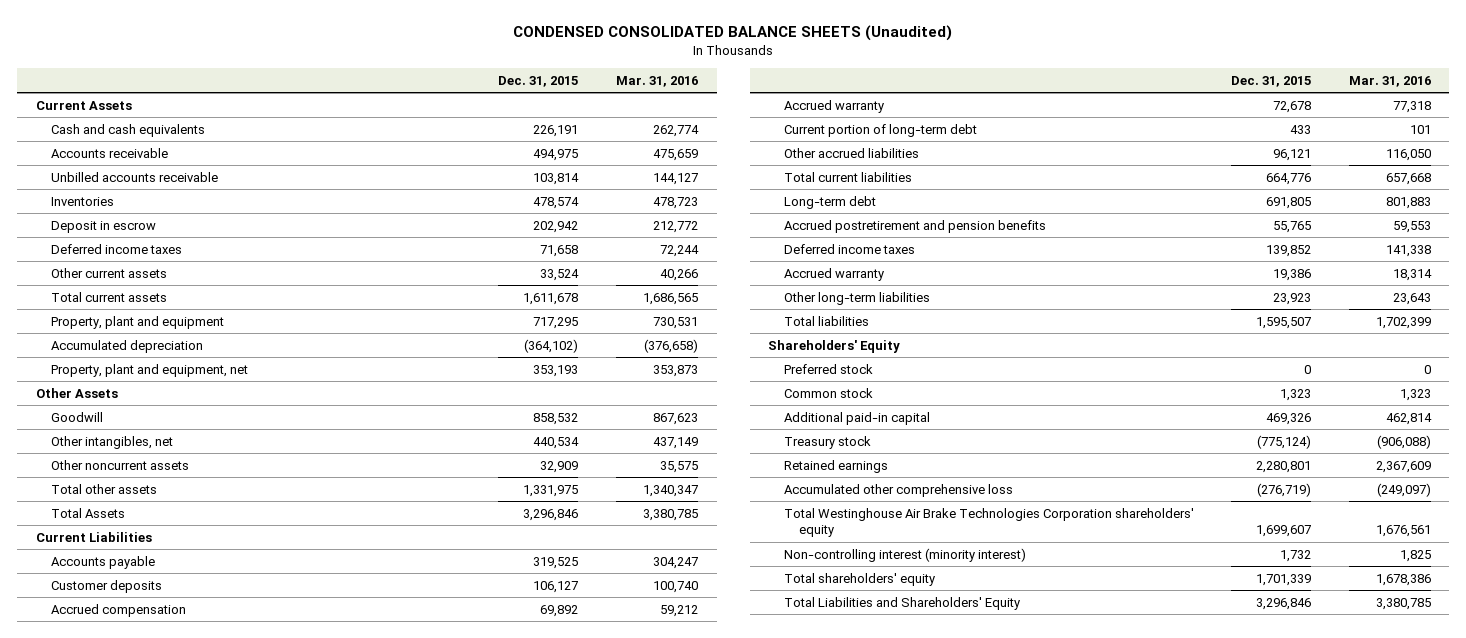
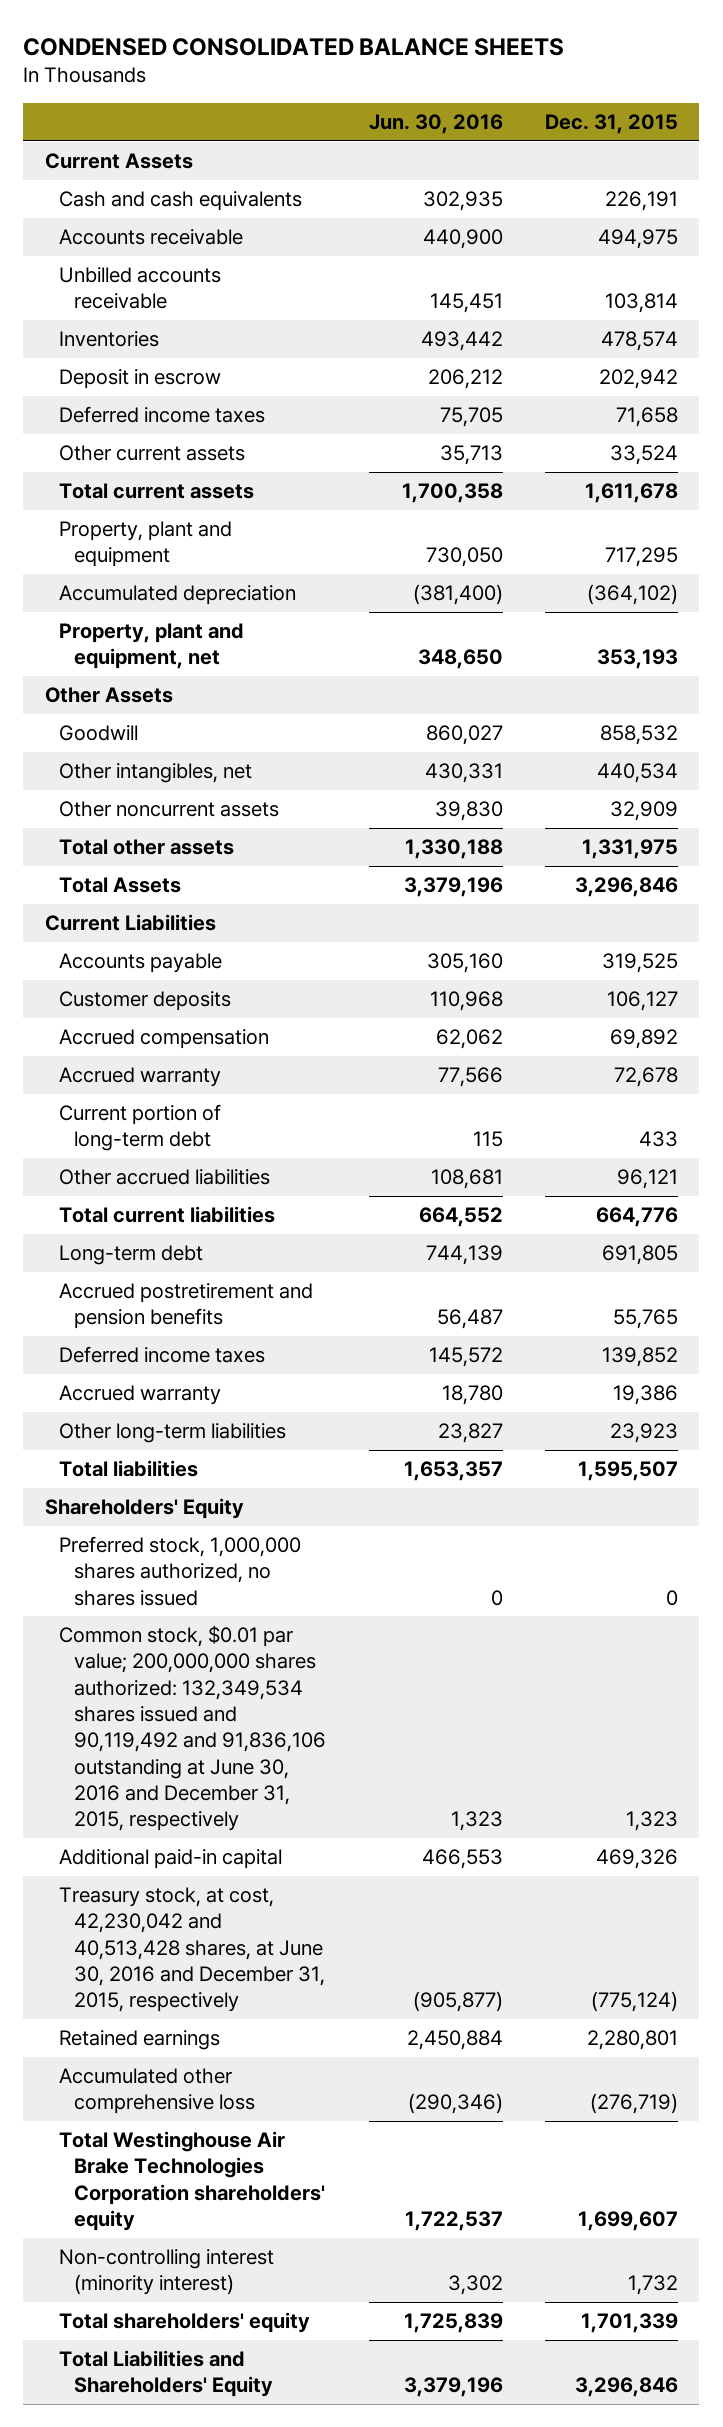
[513,25,953,42] CONDENSED CONSOLIDATED BALANCE SHEETS (Unaudited) -> [23,37,565,56] CONDENSED CONSOLIDATED BALANCE SHEETS
[615,76,698,88] Mar. 31, 2016 -> none
none -> [368,113,503,134] Jun. 30, 2016
[783,363,873,374] Preferred stock -> [59,1536,302,1606] Preferred stock, 1,000,000 shares authorized, no shares issued
[783,387,873,398] Common stock -> [59,1625,326,1832] Common stock, $0.01 par value; 200,000,000 shares authorized: 132,349,534 shares issued and 90,119,492 and 91,836,106 outstanding at June 30, 2016 and December 31, 2015, respectively
[783,435,871,449] Treasury stock -> [59,1887,325,2013] Treasury stock, at cost, 42,230,042 and 40,513,428 shares, at June 30, 2016 and December 31, 2015, respectively

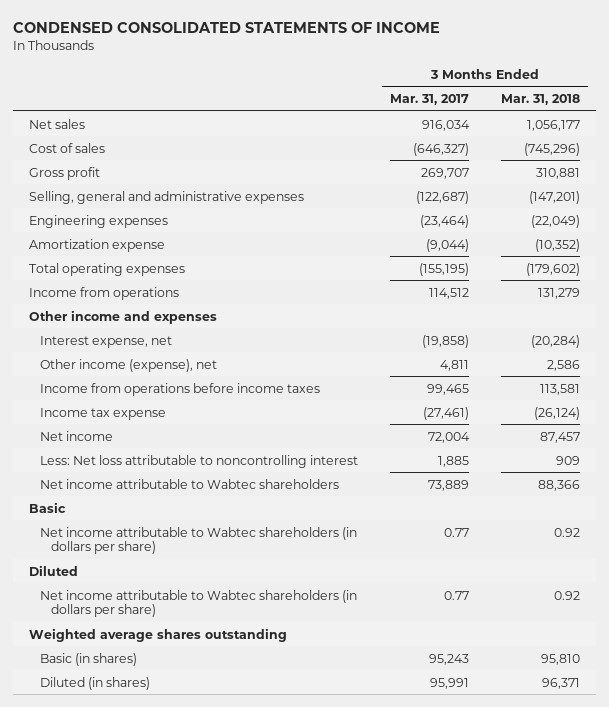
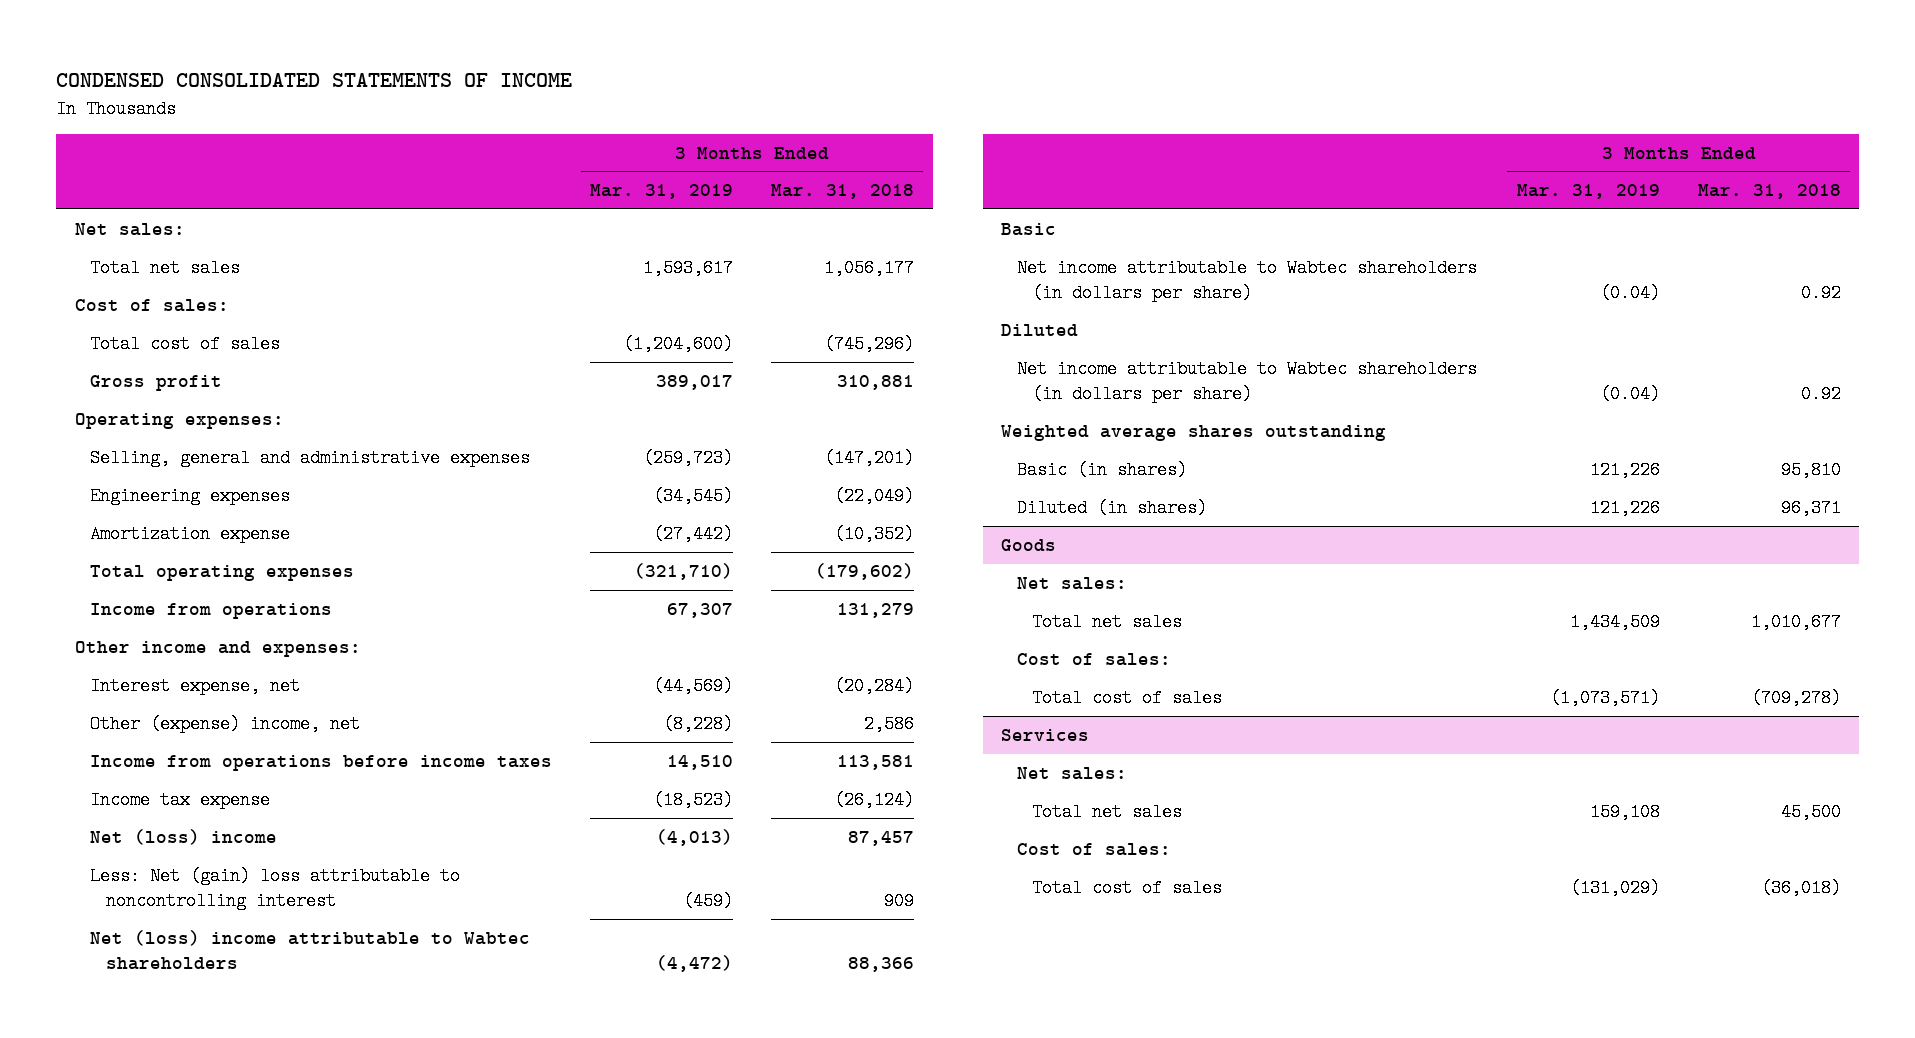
[390,94,470,106] Mar. 31, 2017 -> none
none -> [590,184,734,200] Mar. 31, 2019
none -> [74,222,185,236] Net sales:
[29,118,86,129] Net sales -> [90,258,241,277] Total net sales
none -> [74,298,229,312] Cost of sales:
[29,142,106,153] Cost of sales -> [90,334,281,353] Total cost of sales
none -> [74,412,284,429] Operating expenses:
[29,309,218,324] Other income and expenses -> [74,640,361,657] Other income and expenses:
[40,358,218,372] Other income (expense), net -> [90,714,361,733] Other (expense) income, net
[40,430,114,441] Net income -> [90,828,278,845] Net (loss) income
[40,454,359,468] Less: Net loss attributable to noncontrolling interest -> [90,866,461,910] Less: Net (gain) loss attributable to noncontrolling interest
[40,478,340,489] Net income attributable to Wabtec shareholders -> [90,929,531,970] Net (loss) income attributable to Wabtec shareholders
none -> [1001,538,1057,551] Goods
none -> [1016,576,1127,590] Net sales:
none -> [1032,612,1183,631] Total net sales
none -> [1016,652,1171,666] Cost of sales:
none -> [1032,688,1223,707] Total cost of sales
none -> [1001,728,1090,741] Services
none -> [1016,766,1127,780] Net sales:
none -> [1032,802,1183,821] Total net sales
none -> [1016,842,1171,856] Cost of sales:
none -> [1032,878,1223,897] Total cost of sales

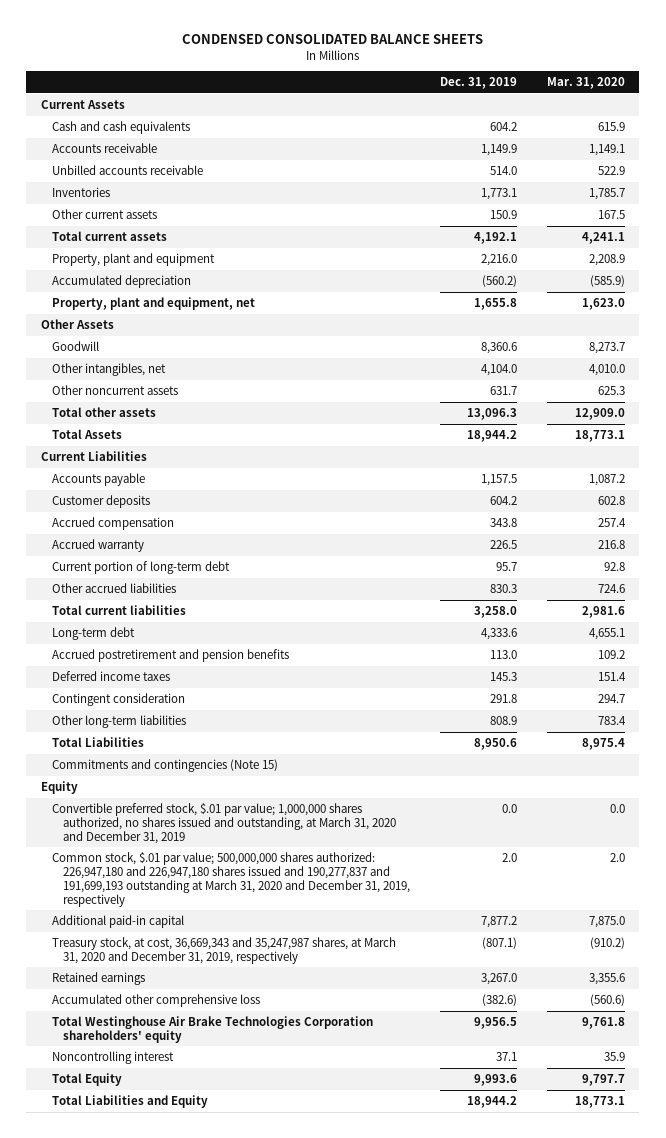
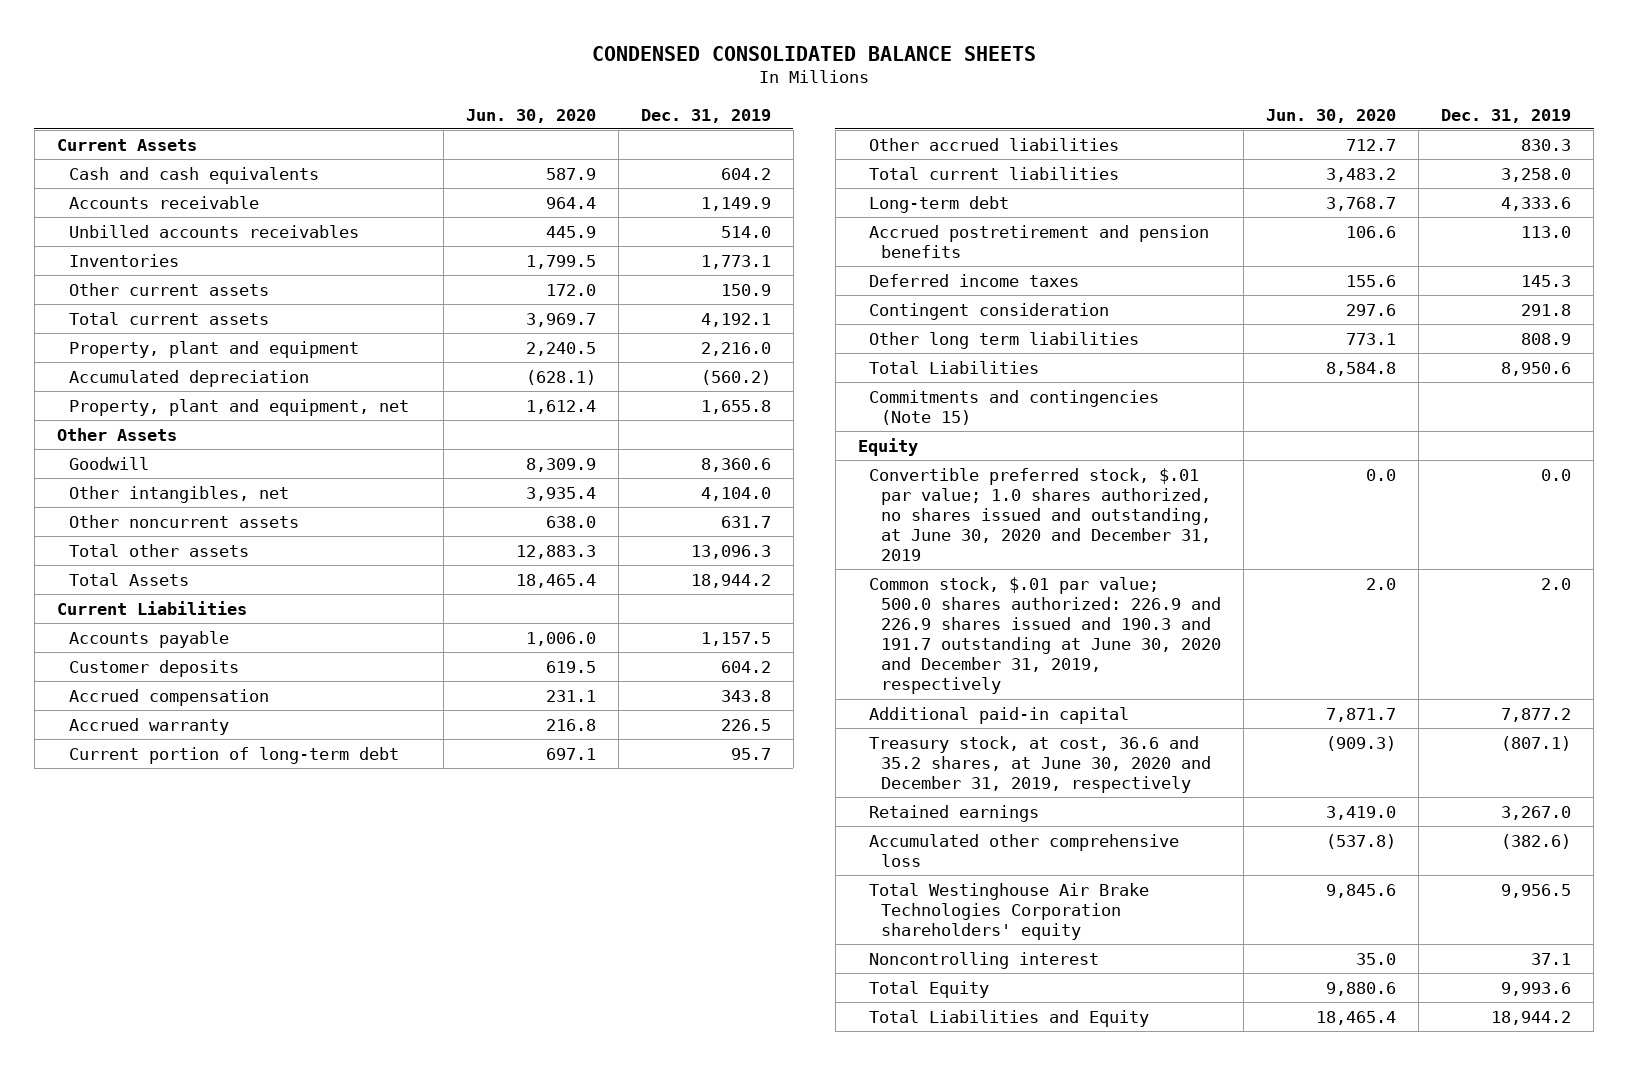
[546,77,625,90] Mar. 31, 2020 -> none
none -> [465,108,596,123] Jun. 30, 2020
[52,164,204,175] Unbilled accounts receivable -> [68,224,359,238] Unbilled accounts receivables
[52,714,187,728] Other long-term liabilities -> [869,331,1140,349] Other long term liabilities
[52,802,397,844] Convertible preferred stock, $.01 par value; 1,000,000 shares authorized, no shares issued and outstanding, at March 31, 2020 and December 31, 2019 -> [869,467,1212,562] Convertible preferred stock, $.01 par value; 1.0 shares authorized, no shares issued and outstanding, at June 30, 2020 and December 31, 2019
[52,851,411,907] Common stock, $.01 par value; 500,000,000 shares authorized: 226,947,180 and 226,947,180 shares issued and 190,277,837 and 191,699,193 outstanding at March 31, 2020 and December 31, 2019, respectively -> [869,576,1222,695] Common stock, $.01 par value; 500.0 shares authorized: 226.9 and 226.9 shares issued and 190.3 and 191.7 outstanding at June 30, 2020 and December 31, 2019, respectively
[52,936,397,964] Treasury stock, at cost, 36,669,343 and 35,247,987 shares, at March 31, 2020 and December 31, 2019, respectively -> [869,735,1212,793] Treasury stock, at cost, 36.6 and 35.2 shares, at June 30, 2020 and December 31, 2019, respectively

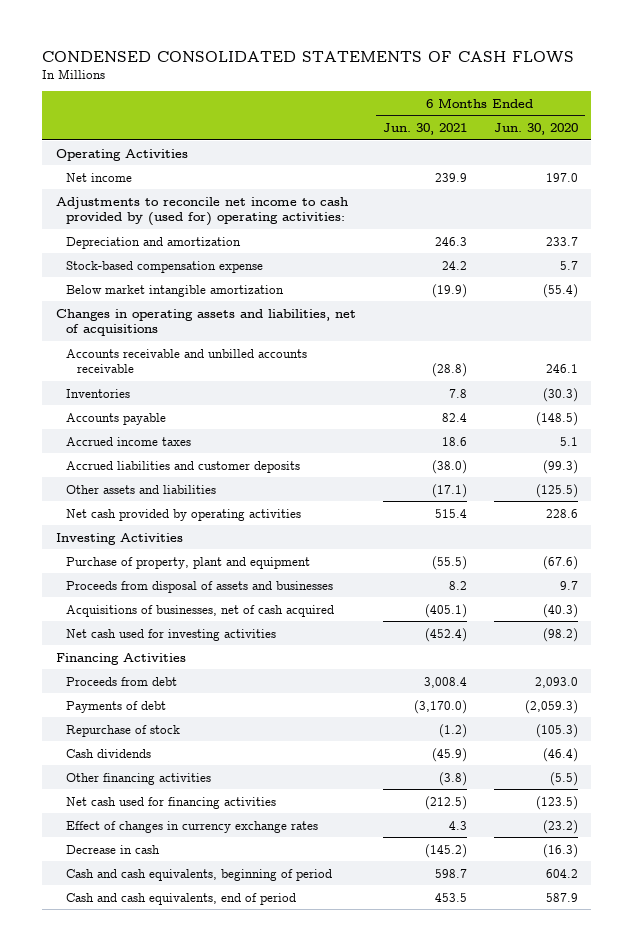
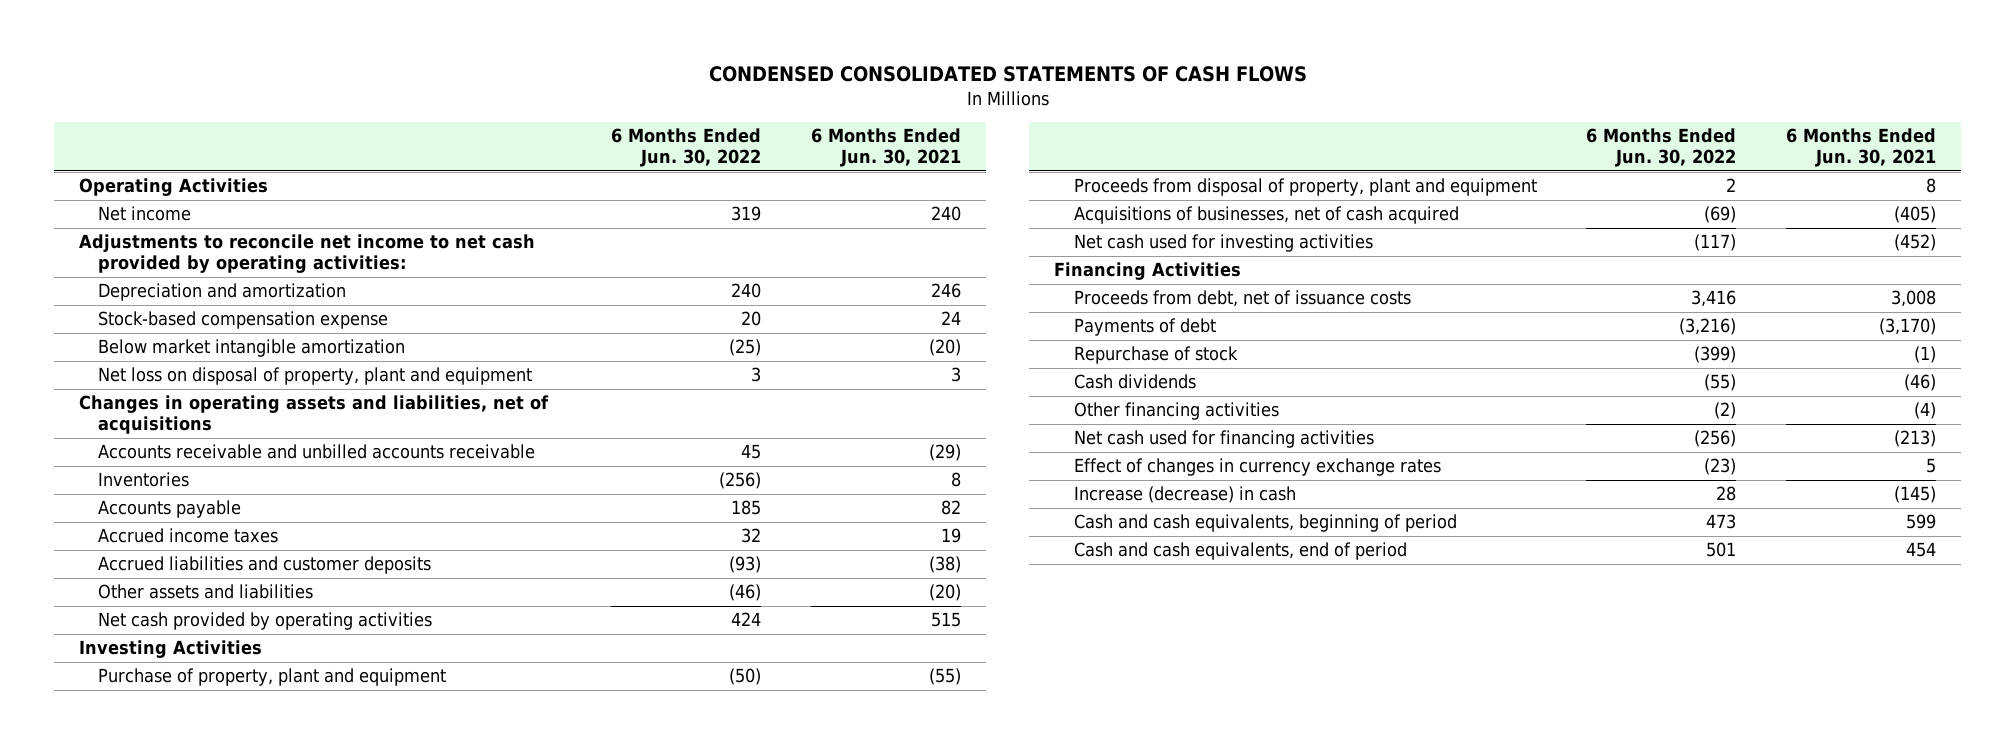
[493,122,578,135] Jun. 30, 2020 -> none
none -> [611,128,762,168] 6 Months Ended Jun. 30, 2022
[434,172,467,182] 239.9 -> [930,206,961,222] 240
[55,196,348,226] Adjustments to reconcile net income to cash provided by (used for) operating activities: -> [78,234,535,274] Adjustments to reconcile net income to net cash provided by operating activities:
[434,236,467,246] 246.3 -> [930,283,961,299] 246
[441,260,467,270] 24.2 -> [940,311,961,326] 24
[431,283,467,298] (19.9) -> [928,339,961,357] (20)
none -> [98,367,533,386] Net loss on disposal of property, plant and equipment
[431,362,467,377] (28.8) -> [928,444,961,462] (29)
[448,388,467,398] 7.8 -> [950,472,961,488] 8
[441,412,467,422] 82.4 -> [940,500,961,516] 82
[441,436,467,446] 18.6 -> [940,528,961,544] 19
[431,459,467,474] (38.0) -> [928,556,961,574] (38)
[431,483,467,498] (17.1) -> [928,584,961,602] (20)
[434,508,467,518] 515.4 -> [930,612,961,628] 515
[431,555,467,570] (55.5) -> [928,668,961,686] (55)
[66,580,334,593] Proceeds from disposal of assets and businesses -> [1073,178,1537,197] Proceeds from disposal of property, plant and equipment
[448,580,467,590] 8.2 -> [1926,178,1937,194] 8
[424,603,467,618] (405.1) -> [1894,206,1937,224] (405)
[424,627,467,642] (452.4) -> [1894,234,1937,252] (452)
[66,676,178,686] Proceeds from debt -> [1073,290,1411,308] Proceeds from debt, net of issuance costs
[423,676,467,688] 3,008.4 -> [1891,290,1937,308] 3,008
[413,699,467,714] (3,170.0) -> [1879,318,1937,336] (3,170)
[438,723,467,738] (1.2) -> [1914,346,1937,364] (1)
[431,747,467,762] (45.9) -> [1904,374,1937,392] (46)
[438,771,467,786] (3.8) -> [1914,402,1937,420] (4)
[424,795,467,810] (212.5) -> [1894,430,1937,448] (213)
[448,820,467,830] 4.3 -> [1926,458,1937,474] 5
[66,844,161,854] Decrease in cash -> [1073,486,1296,504] Increase (decrease) in cash
[424,843,467,858] (145.2) -> [1894,486,1937,504] (145)
[434,868,467,878] 598.7 -> [1906,514,1937,530] 599
[434,892,467,902] 453.5 -> [1906,542,1937,558] 454

